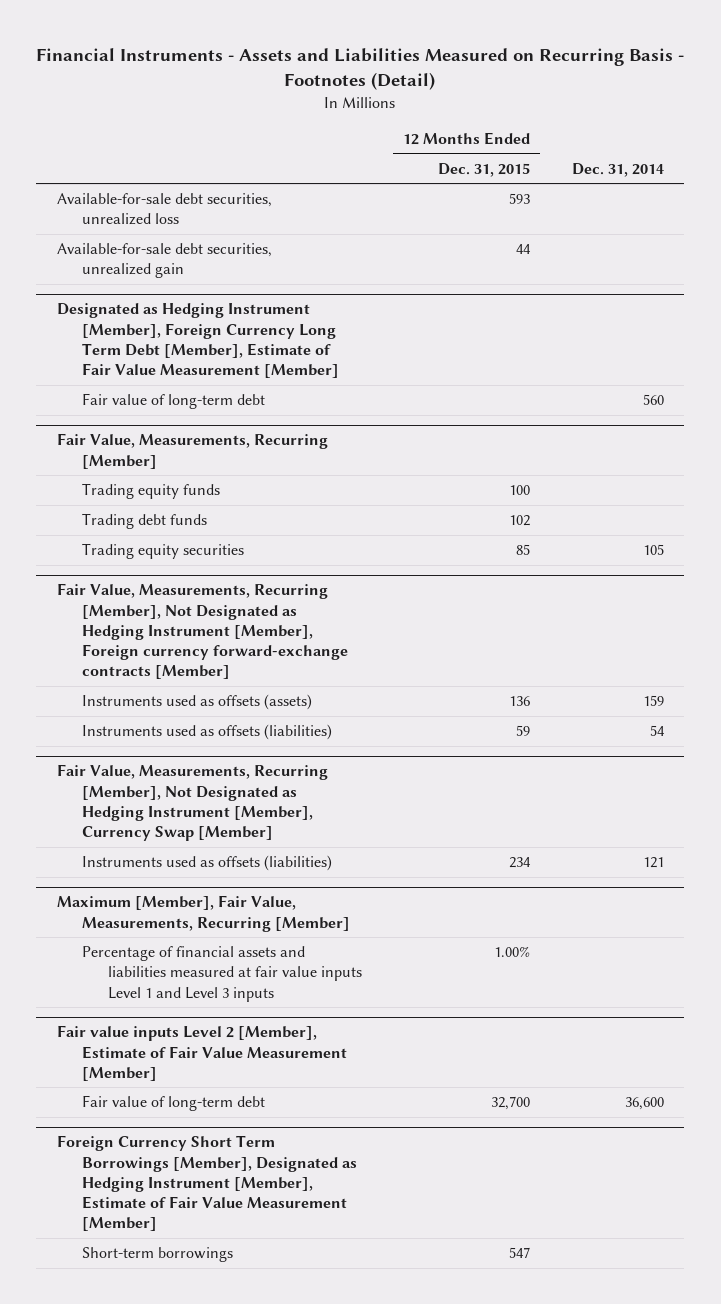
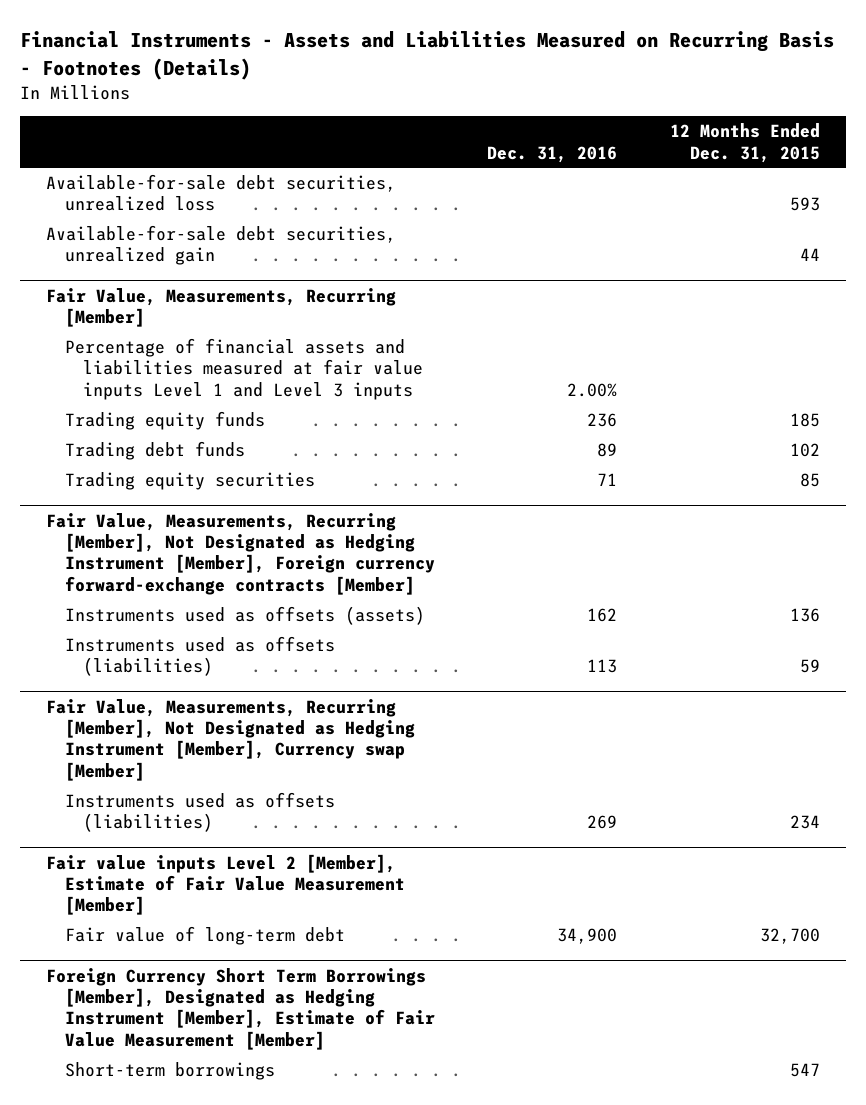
[36,48,685,91] Financial Instruments - Assets and Liabilities Measured on Recurring Basis - Footnotes (Detail) -> [20,31,835,80] Financial Instruments - Assets and Liabilities Measured on Recurring Basis - Footnotes (Details)
[571,162,664,177] Dec. 31, 2014 -> none
none -> [487,145,618,163] Dec. 31, 2016
[57,303,340,379] Designated as Hedging Instrument [Member], Foreign Currency Long Term Debt [Member], Estimate of Fair Value Measurement [Member] -> none
[82,393,266,410] Fair value of long-term debt -> none
none -> [64,338,423,400] Percentage of financial assets and liabilities measured at fair value inputs Level 1 and Level 3 inputs
[509,485,531,496] 100 -> [789,413,820,428] 185
[57,764,329,842] Fair Value, Measurements, Recurring [Member], Not Designated as Hedging Instrument [Member], Currency Swap [Member] -> [46,698,415,781] Fair Value, Measurements, Recurring [Member], Not Designated as Hedging Instrument [Member], Currency swap [Member]
[57,895,351,932] Maximum [Member], Fair Value, Measurements, Recurring [Member] -> none
[82,946,362,1002] Percentage of financial assets and liabilities measured at fair value inputs Level 1 and Level 3 inputs -> none

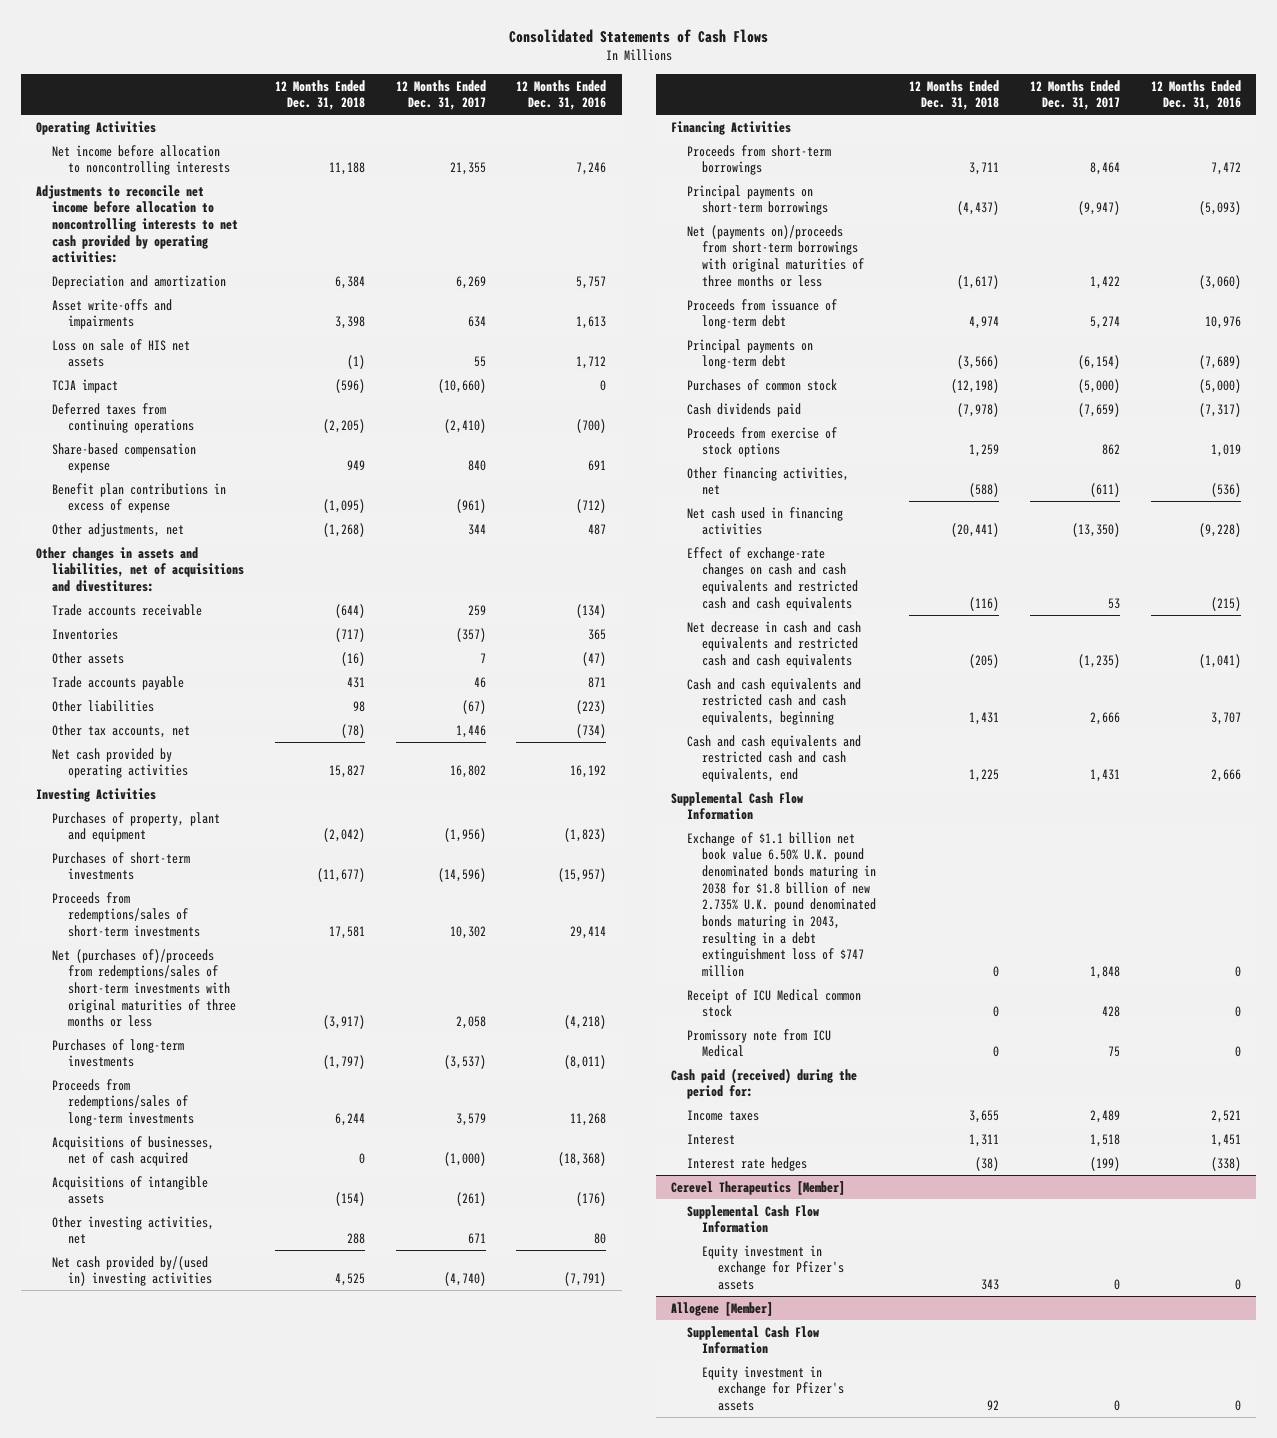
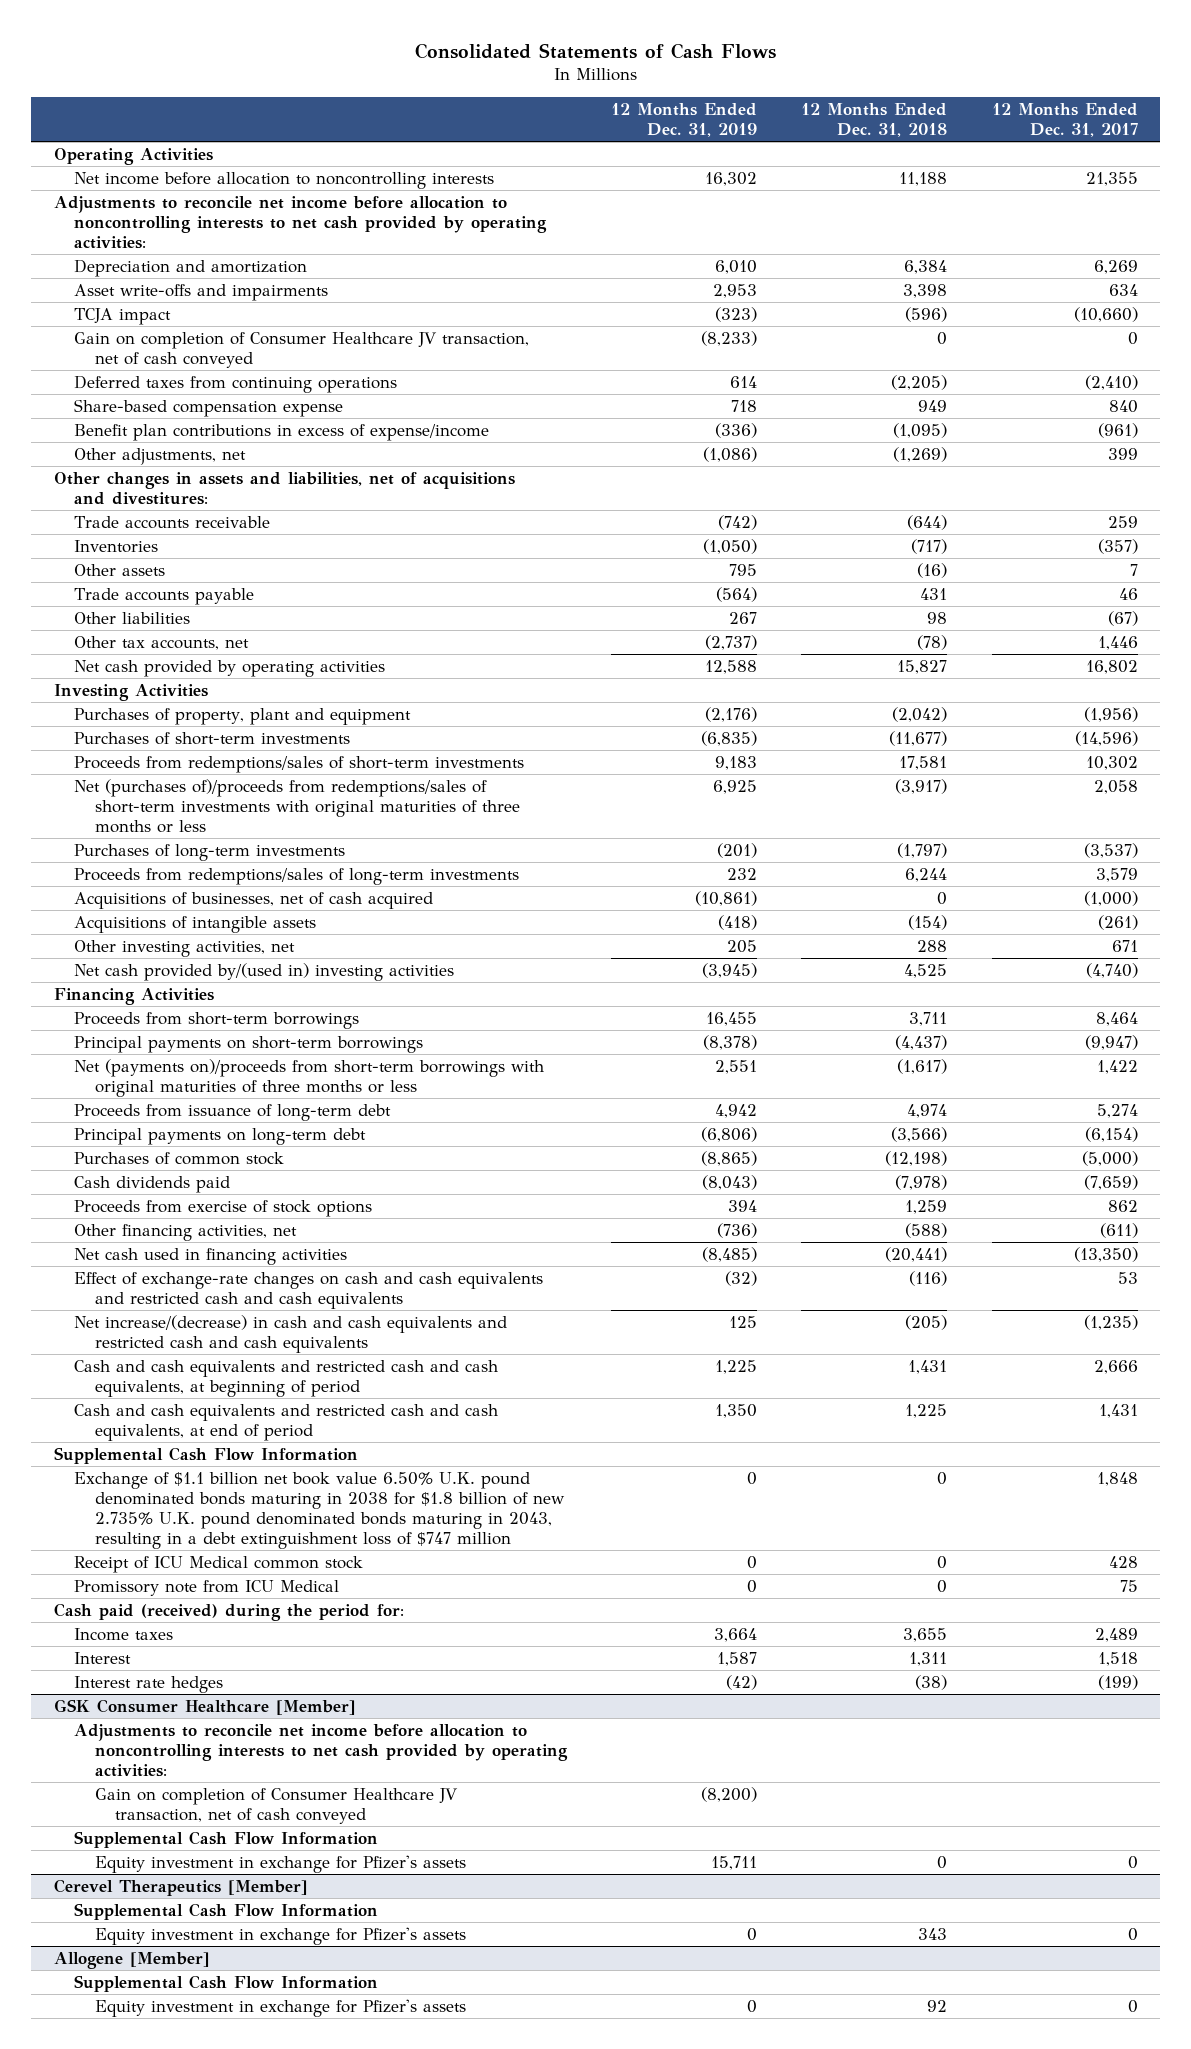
[516,79,607,111] 12 Months Ended Dec. 31, 2016 -> none
none -> [611,103,758,137] 12 Months Ended Dec. 31, 2019
[52,338,191,368] Loss on sale of HIS net assets -> none
none -> [74,331,530,368] Gain on completion of Consumer Healthcare JV transaction, net of cash conveyed
[52,482,227,514] Benefit plan contributions in excess of expense -> [74,423,490,441] Benefit plan contributions in excess of expense/income
[322,522,365,537] (1,268) -> [893,446,948,462] (1,269)
[467,523,486,535] 344 -> [1107,447,1138,460] 399
[686,620,861,668] Net decrease in cash and cash equivalents and restricted cash and cash equivalents -> [74,1314,508,1353] Net increase/(decrease) in cash and cash equivalents and restricted cash and cash equivalents
[686,677,861,725] Cash and cash equivalents and restricted cash and cash equivalents, beginning -> [74,1359,499,1397] Cash and cash equivalents and restricted cash and cash equivalents, at beginning of period
[686,734,861,782] Cash and cash equivalents and restricted cash and cash equivalents, end -> [74,1403,499,1441] Cash and cash equivalents and restricted cash and cash equivalents, at end of period
none -> [53,1698,356,1715] GSK Consumer Healthcare [Member]
none -> [74,1723,568,1777] Adjustments to reconcile net income before allocation to noncontrolling interests to net cash provided by operating activities:
none -> [94,1787,458,1824] Gain on completion of Consumer Healthcare JV transaction, net of cash conveyed
none -> [74,1830,379,1848] Supplemental Cash Flow Information
none -> [94,1854,466,1873] Equity investment in exchange for Pfizer's assets

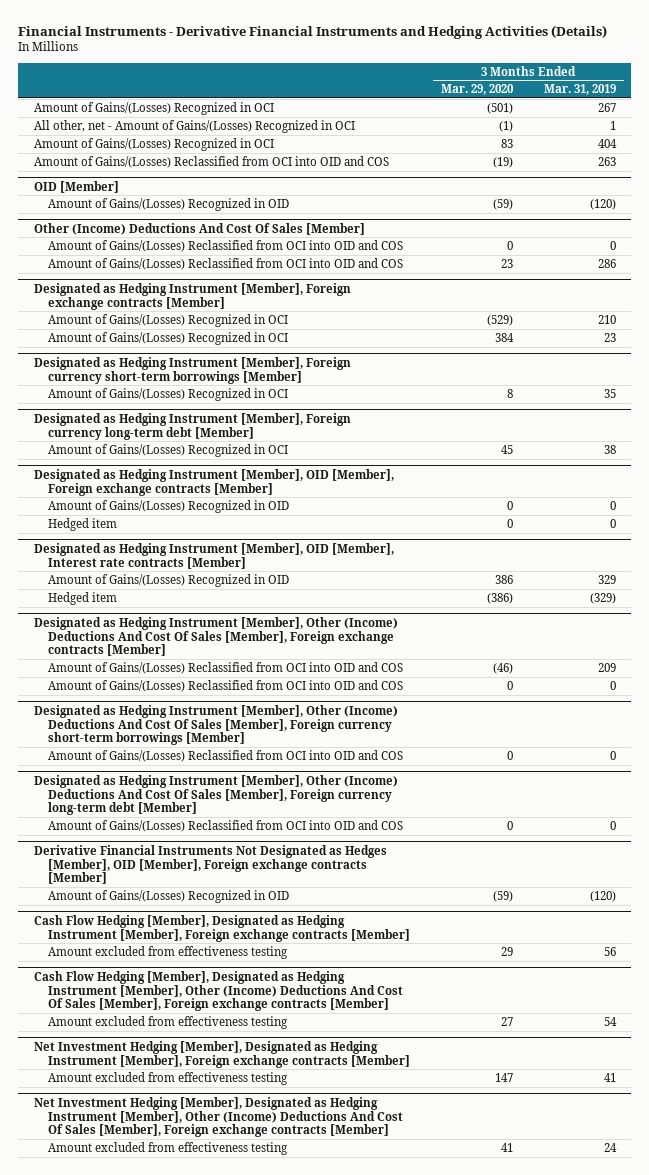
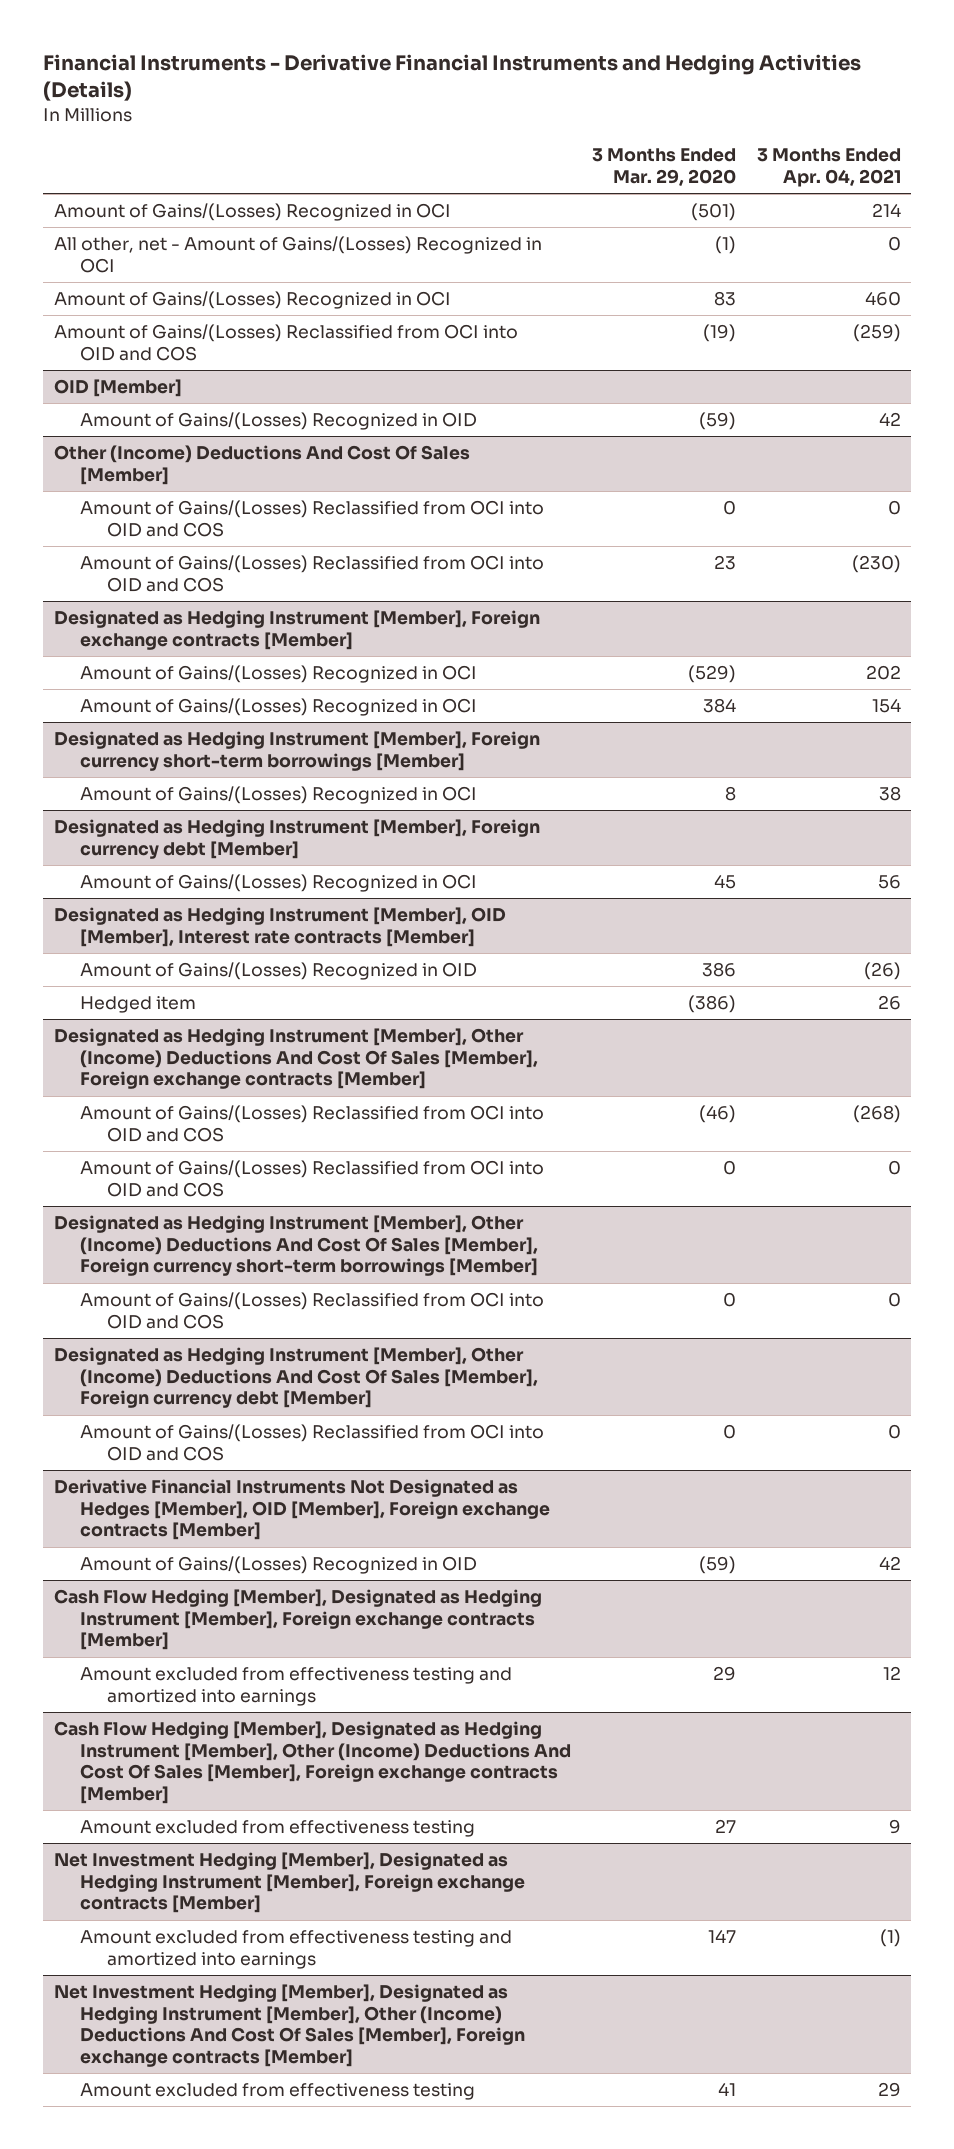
[543,84,616,96] Mar. 31, 2019 -> none
none -> [756,148,901,187] 3 Months Ended Apr. 04, 2021
[33,412,351,440] Designated as Hedging Instrument [Member], Foreign currency long-term debt [Member] -> [53,819,540,859] Designated as Hedging Instrument [Member], Foreign currency debt [Member]
[33,468,394,496] Designated as Hedging Instrument [Member], OID [Member], Foreign exchange contracts [Member] -> none
[47,499,289,513] Amount of Gains/(Losses) Recognized in OID -> none
[47,517,117,531] Hedged item -> none
[33,774,398,816] Designated as Hedging Instrument [Member], Other (Income) Deductions And Cost Of Sales [Member], Foreign currency long-term debt [Member] -> [53,1347,539,1409] Designated as Hedging Instrument [Member], Other (Income) Deductions And Cost Of Sales [Member], Foreign currency debt [Member]
[47,945,288,959] Amount excluded from effectiveness testing -> [80,1667,513,1706] Amount excluded from effectiveness testing and amortized into earnings
[47,1071,288,1085] Amount excluded from effectiveness testing -> [80,1930,513,1969] Amount excluded from effectiveness testing and amortized into earnings

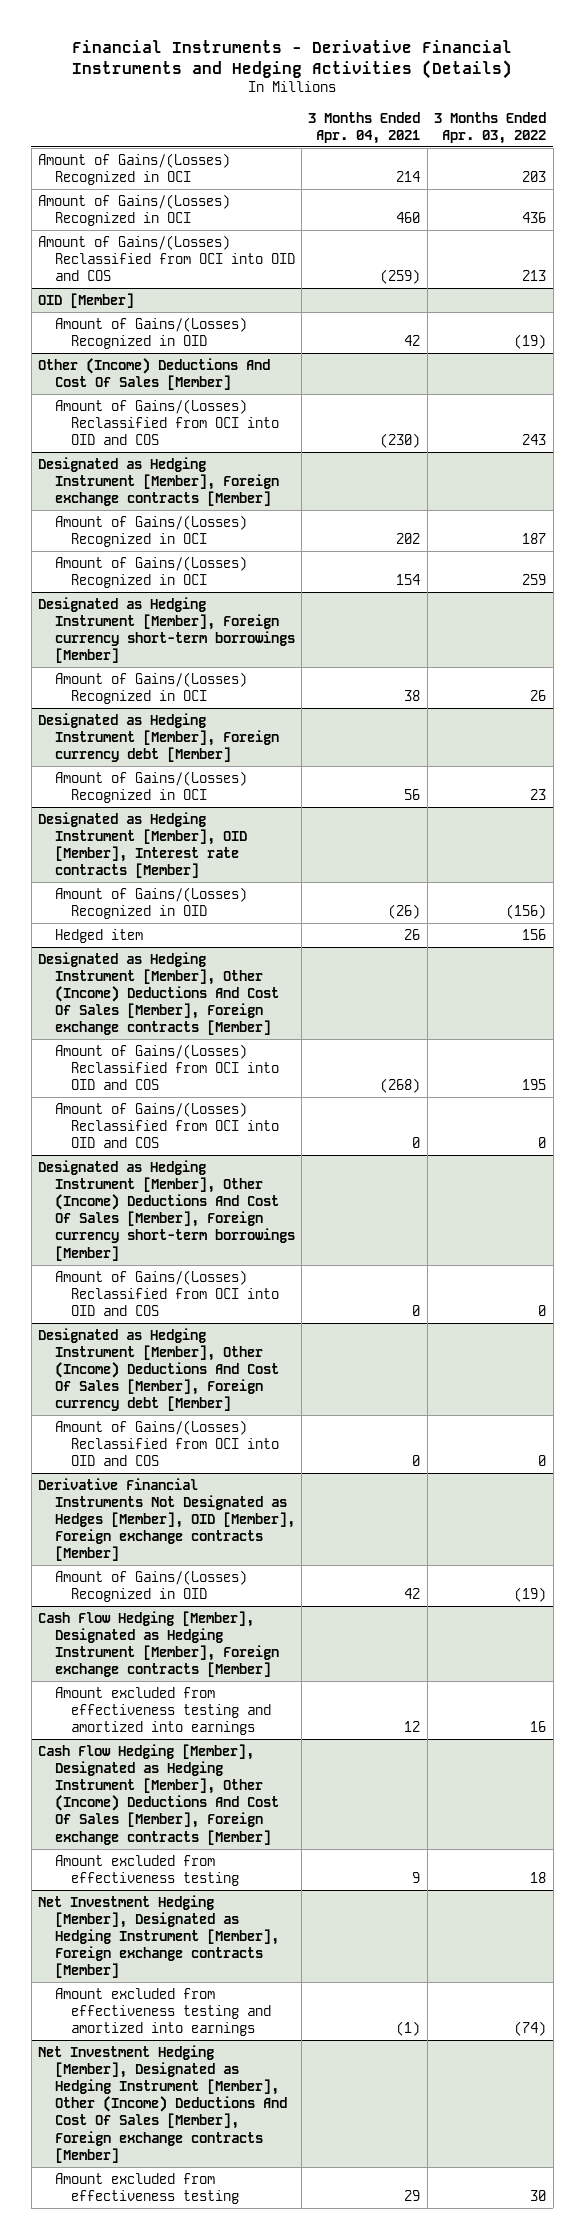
[592,148,737,186] 3 Months Ended Mar. 29, 2020 -> none
none -> [434,111,547,144] 3 Months Ended Apr. 03, 2022
[53,236,542,273] All other, net - Amount of Gains/(Losses) Recognized in OCI -> none
[80,500,545,537] Amount of Gains/(Losses) Reclassified from OCI into OID and COS -> none

